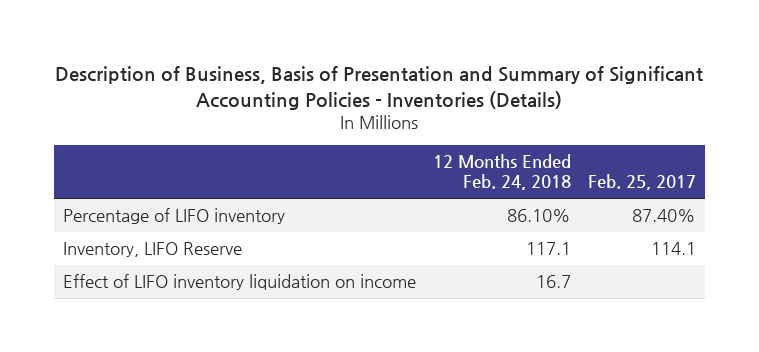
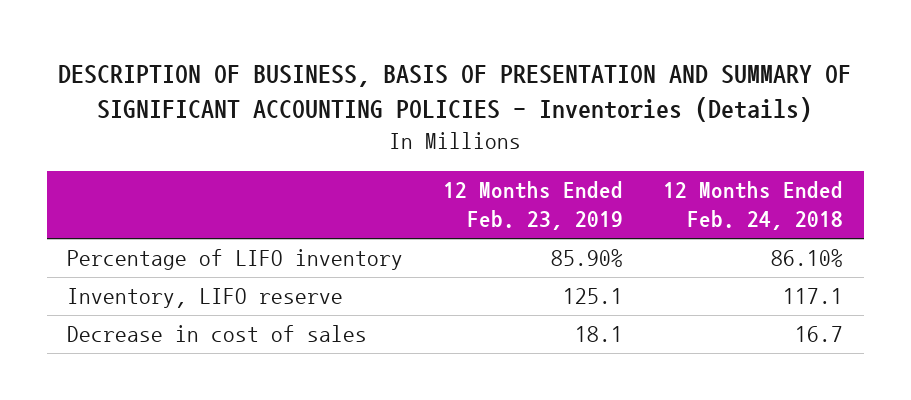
[55,65,704,110] Description of Business, Basis of Presentation and Summary of Significant Accounting Policies - Inventories (Details) -> [58,65,852,123] DESCRIPTION OF BUSINESS, BASIS OF PRESENTATION AND SUMMARY OF SIGNIFICANT ACCOUNTING POLICIES - Inventories (Details)
[588,174,697,191] Feb. 25, 2017 -> none
none -> [443,180,624,231] 12 Months Ended Feb. 23, 2019
[62,242,242,258] Inventory, LIFO Reserve -> [67,288,344,309] Inventory, LIFO reserve
[62,274,416,291] Effect of LIFO inventory liquidation on income -> [67,325,368,343] Decrease in cost of sales

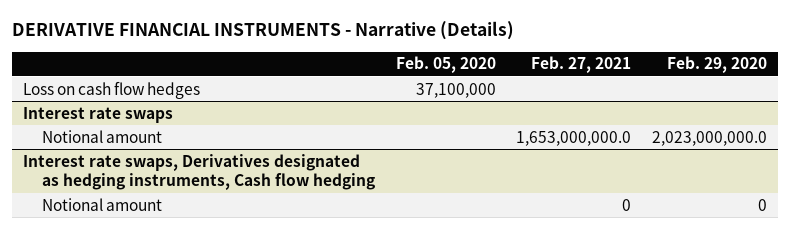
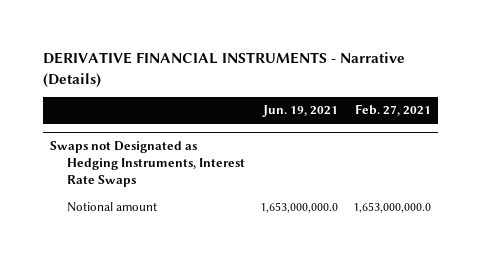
[395,56,496,74] Feb. 05, 2020 -> none
[667,56,768,74] Feb. 29, 2020 -> none
none -> [262,105,339,118] Jun. 19, 2021
[22,80,200,99] Loss on cash flow hedges -> none
[22,106,173,123] Interest rate swaps -> none
none -> [50,141,246,188] Swaps not Designated as Hedging Instruments, Interest Rate Swaps
[22,153,375,191] Interest rate swaps, Derivatives designated as hedging instruments, Cash flow hedging -> none
[41,197,162,211] Notional amount -> none

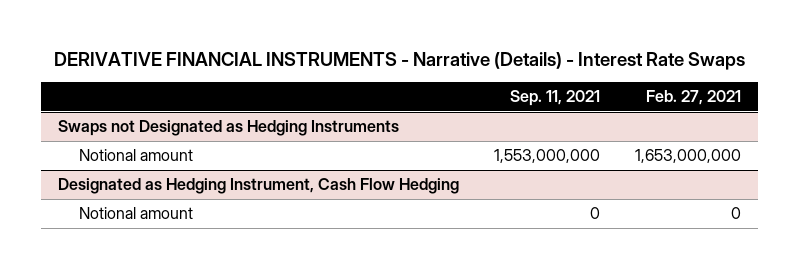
[43,52,406,88] DERIVATIVE FINANCIAL INSTRUMENTS - Narrative (Details) -> [53,52,745,71] DERIVATIVE FINANCIAL INSTRUMENTS - Narrative (Details) - Interest Rate Swaps
[262,105,339,118] Jun. 19, 2021 -> none
none -> [510,90,601,107] Sep. 11, 2021
[50,141,246,188] Swaps not Designated as Hedging Instruments, Interest Rate Swaps -> [58,120,400,137] Swaps not Designated as Hedging Instruments
[353,201,432,213] 1,653,000,000.0 -> [634,149,741,164] 1,653,000,000
none -> [58,178,460,195] Designated as Hedging Instrument, Cash Flow Hedging
none -> [79,207,194,220] Notional amount

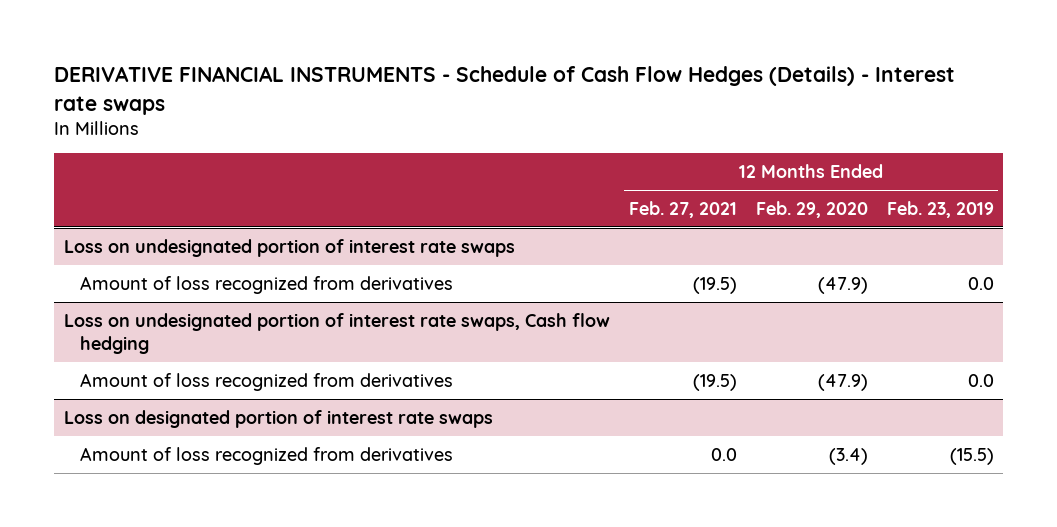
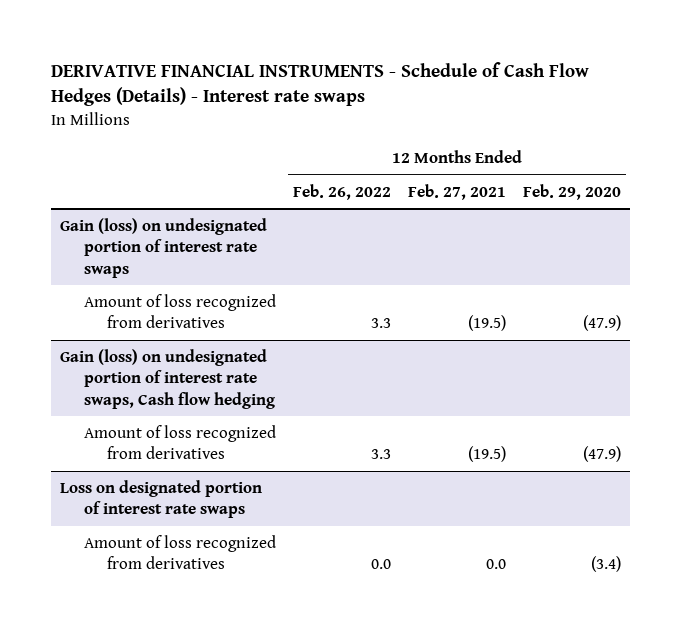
[886,200,994,218] Feb. 23, 2019 -> none
none -> [292,183,391,200] Feb. 26, 2022
[63,238,515,257] Loss on undesignated portion of interest rate swaps -> [59,217,267,278] Gain (loss) on undesignated portion of interest rate swaps
[63,312,610,355] Loss on undesignated portion of interest rate swaps, Cash flow hedging -> [59,348,275,409] Gain (loss) on undesignated portion of interest rate swaps, Cash flow hedging

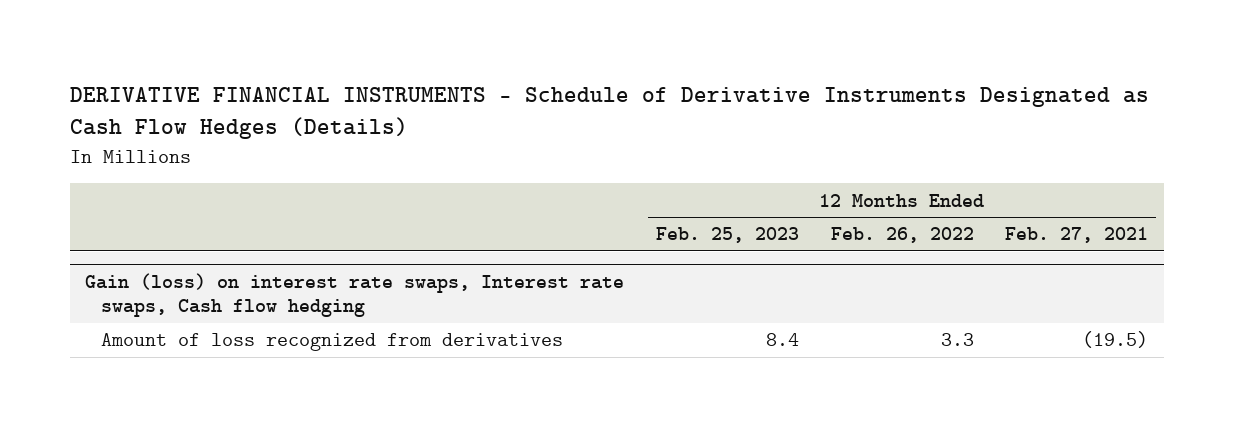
[51,61,590,107] DERIVATIVE FINANCIAL INSTRUMENTS - Schedule of Cash Flow Hedges (Details) - Interest rate swaps -> [69,87,1149,140] DERIVATIVE FINANCIAL INSTRUMENTS - Schedule of Derivative Instruments Designated as Cash Flow Hedges (Details)
[523,183,622,200] Feb. 29, 2020 -> none
none -> [656,227,800,244] Feb. 25, 2023
[59,217,267,278] Gain (loss) on undesignated portion of interest rate swaps -> none
[83,293,276,329] Amount of loss recognized from derivatives -> none
[59,348,275,409] Gain (loss) on undesignated portion of interest rate swaps, Cash flow hedging -> [85,272,625,318] Gain (loss) on interest rate swaps, Interest rate swaps, Cash flow hedging
[59,479,262,519] Loss on designated portion of interest rate swaps -> none
[83,534,276,570] Amount of loss recognized from derivatives -> none

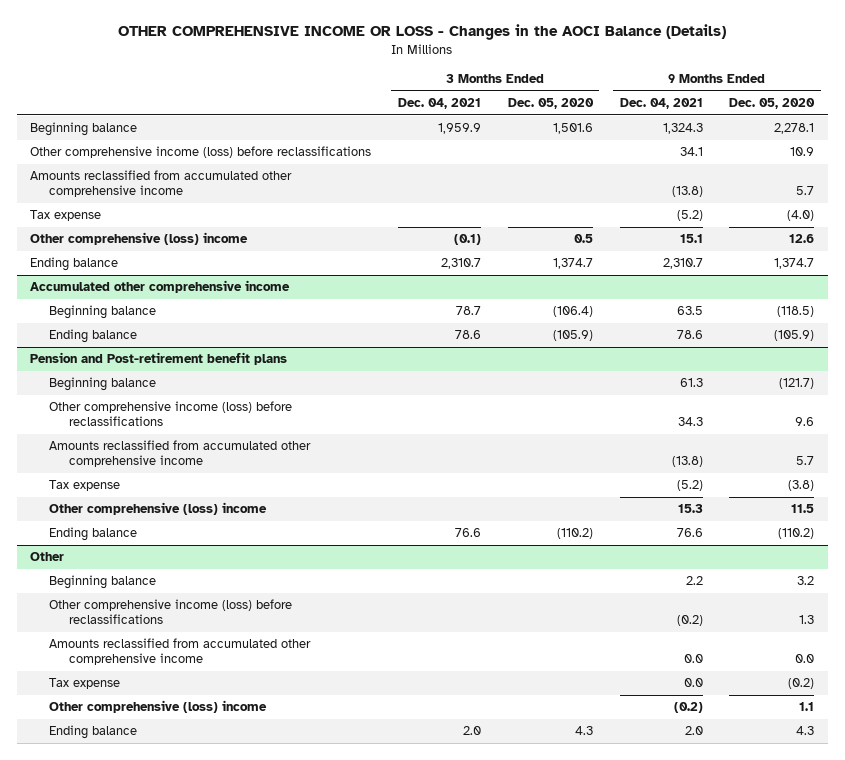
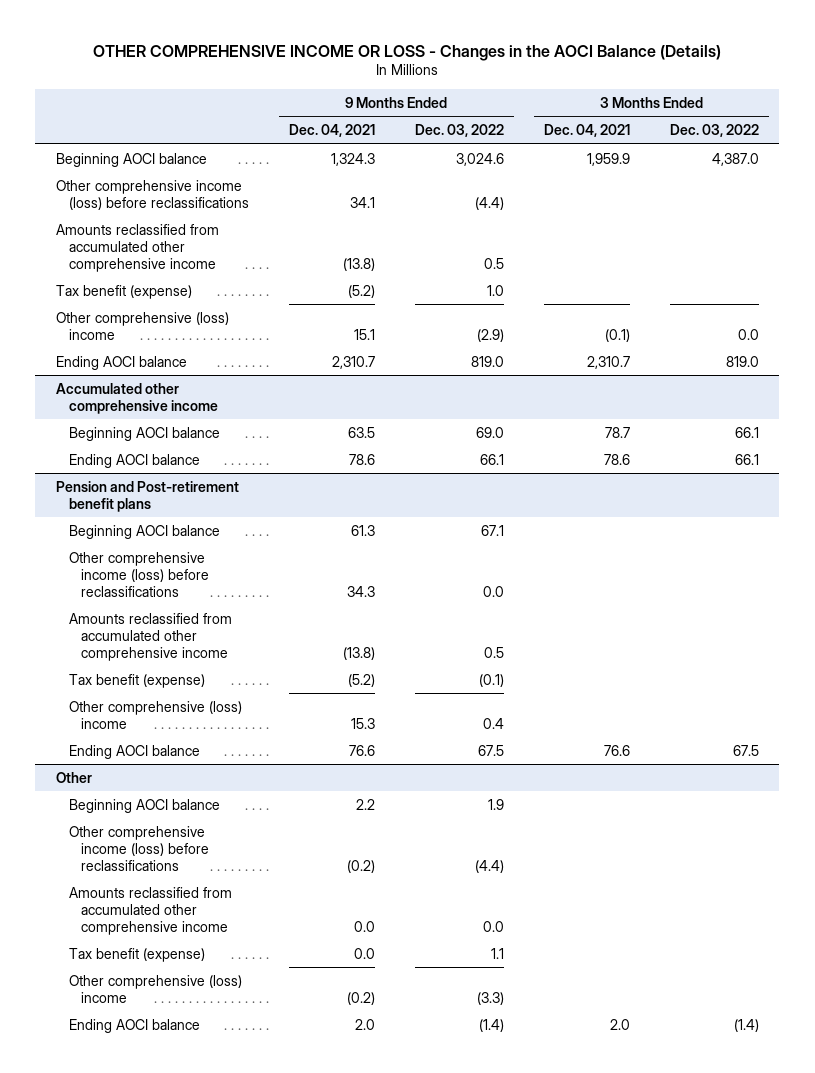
[507,98,594,110] Dec. 05, 2020 -> none
[729,98,816,110] Dec. 05, 2020 -> none
none -> [414,124,504,138] Dec. 03, 2022
none -> [670,124,760,138] Dec. 03, 2022
[30,122,138,137] Beginning balance -> [55,152,207,167] Beginning AOCI balance
[30,210,102,222] Tax expense -> [55,284,192,299] Tax benefit (expense)
[30,257,119,272] Ending balance -> [55,355,187,370] Ending AOCI balance
[49,305,157,320] Beginning balance -> [68,426,220,441] Beginning AOCI balance
[49,329,138,344] Ending balance -> [68,453,200,468] Ending AOCI balance
[49,377,157,392] Beginning balance -> [68,524,220,539] Beginning AOCI balance
[49,480,121,492] Tax expense -> [68,673,205,688] Tax benefit (expense)
[49,527,138,542] Ending balance -> [68,744,200,759] Ending AOCI balance
[49,575,157,590] Beginning balance -> [68,798,220,813] Beginning AOCI balance
[49,678,121,690] Tax expense -> [68,947,205,962] Tax benefit (expense)
[49,725,138,740] Ending balance -> [68,1018,200,1033] Ending AOCI balance

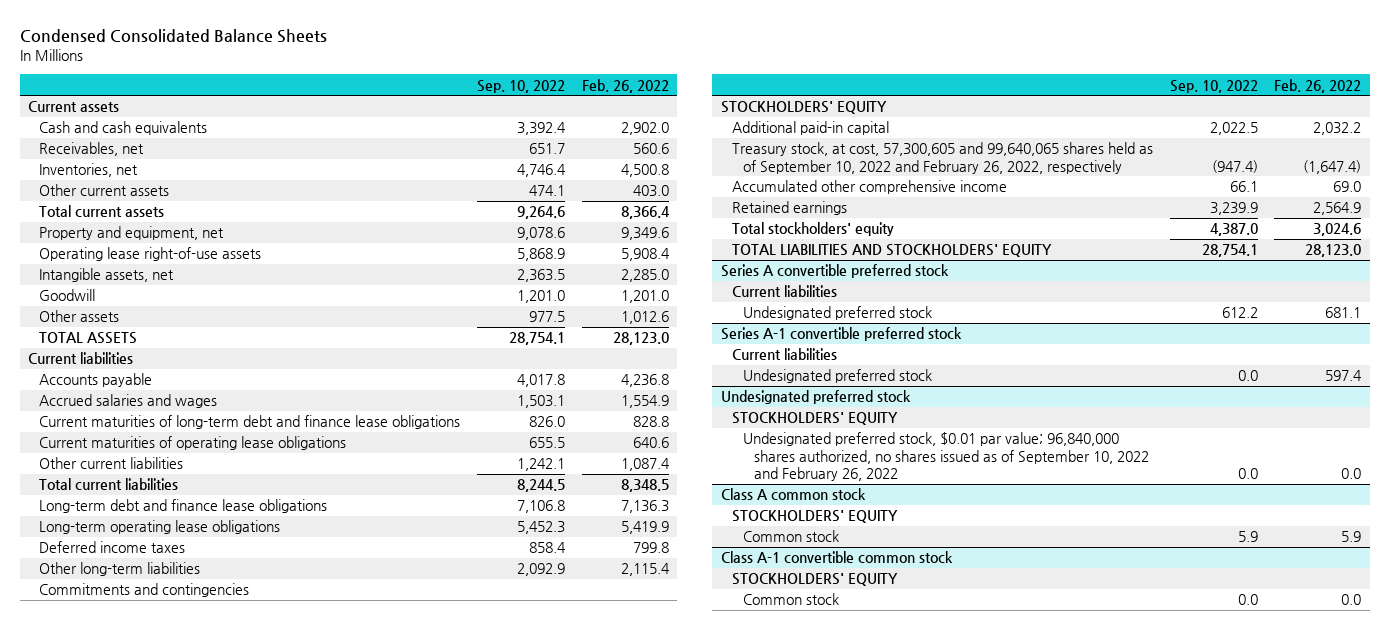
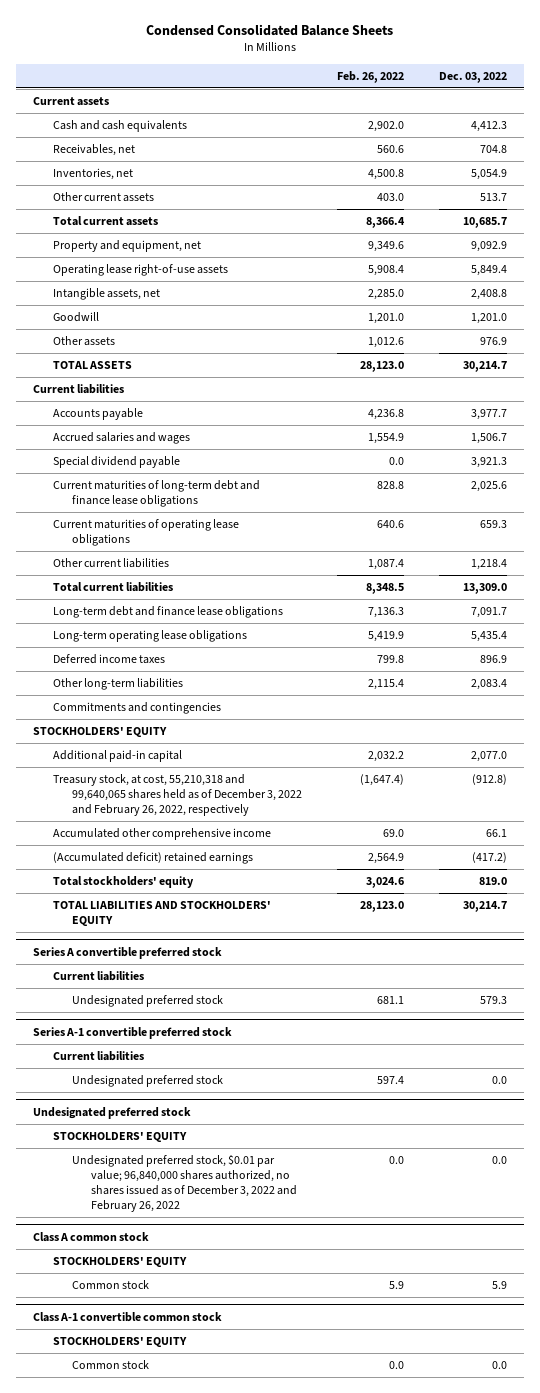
[477,79,566,93] Sep. 10, 2022 -> none
none -> [438,71,507,83] Dec. 03, 2022
none -> [52,456,180,469] Special dividend payable
[731,142,1153,174] Treasury stock, at cost, 57,300,605 and 99,640,065 shares held as of September 10, 2022 and February 26, 2022, respectively -> [52,774,302,817] Treasury stock, at cost, 55,210,318 and 99,640,065 shares held as of December 3, 2022 and February 26, 2022, respectively
[731,201,847,216] Retained earnings -> [52,852,253,865] (Accumulated deficit) retained earnings
[742,432,1149,481] Undesignated preferred stock, $0.01 par value; 96,840,000 shares authorized, no shares issued as of September 10, 2022 and February 26, 2022 -> [71,1155,297,1213] Undesignated preferred stock, $0.01 par value; 96,840,000 shares authorized, no shares issued as of December 3, 2022 and February 26, 2022

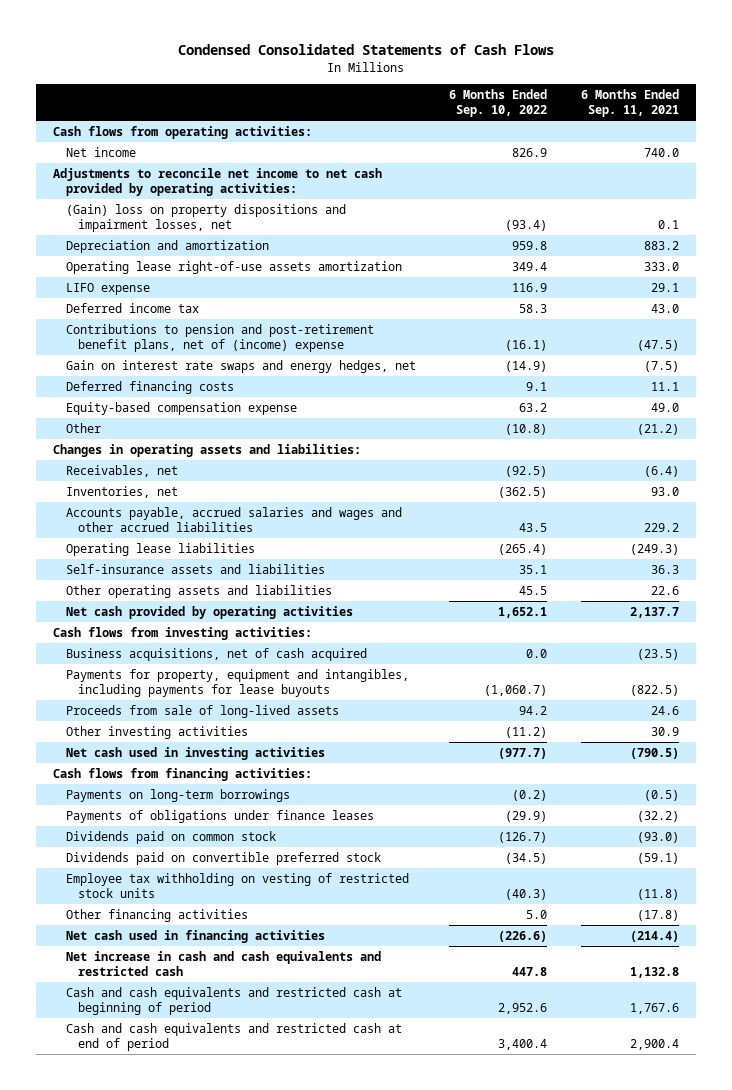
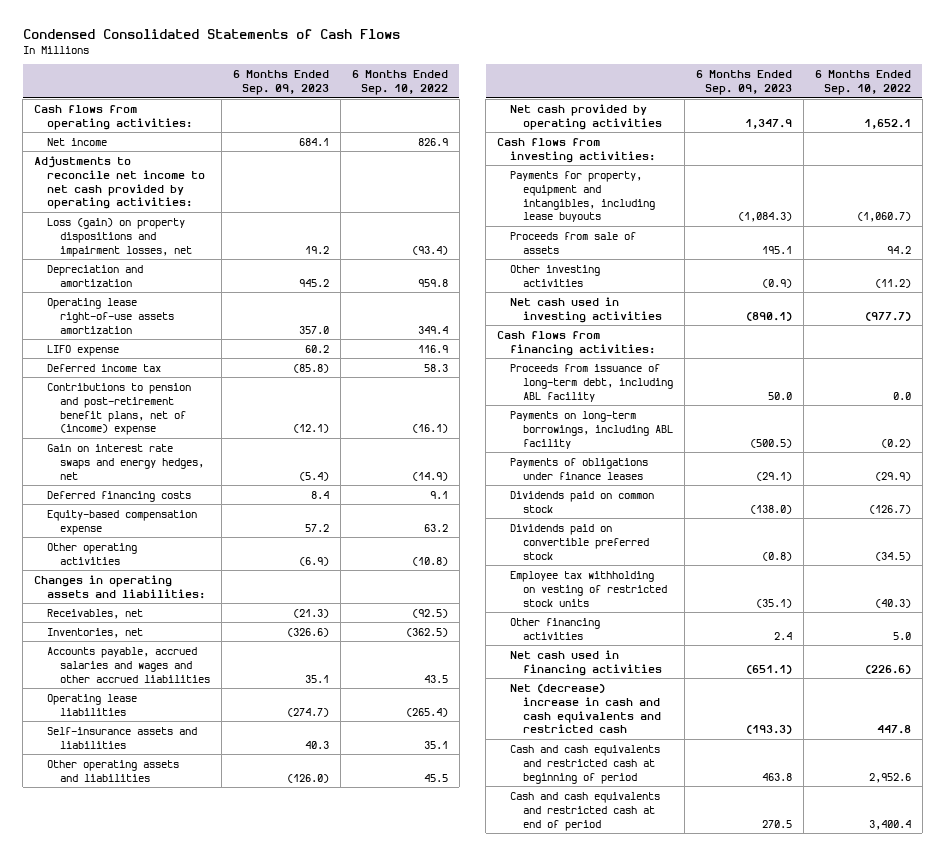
[580,88,679,117] 6 Months Ended Sep. 11, 2021 -> none
none -> [232,70,329,96] 6 Months Ended Sep. 09, 2023
[65,203,346,233] (Gain) loss on property dispositions and impairment losses, net -> [46,217,192,257] Loss (gain) on property dispositions and impairment losses, net
[65,422,101,433] Other -> [46,542,137,565] Other operating activities
[65,647,367,661] Business acquisitions, net of cash acquired -> none
[65,668,409,698] Payments for property, equipment and intangibles, including payments for lease buyouts -> [510,170,655,223] Payments for property, equipment and intangibles, including lease buyouts
[65,704,339,718] Proceeds from sale of long-lived assets -> [510,231,637,254] Proceeds from sale of assets
none -> [510,363,673,402] Proceeds from issuance of long-term debt, including ABL facility
[65,788,290,802] Payments on long-term borrowings -> [510,410,673,449] Payments on long-term borrowings, including ABL facility
[65,950,381,977] Net increase in cash and cash equivalents and restricted cash -> [510,683,661,734] Net (decrease) increase in cash and cash equivalents and restricted cash

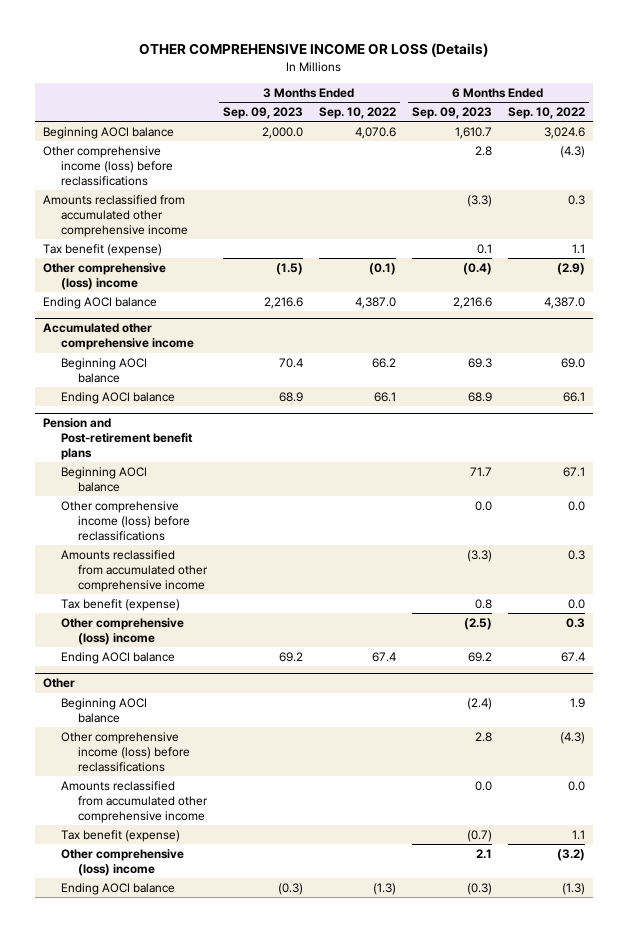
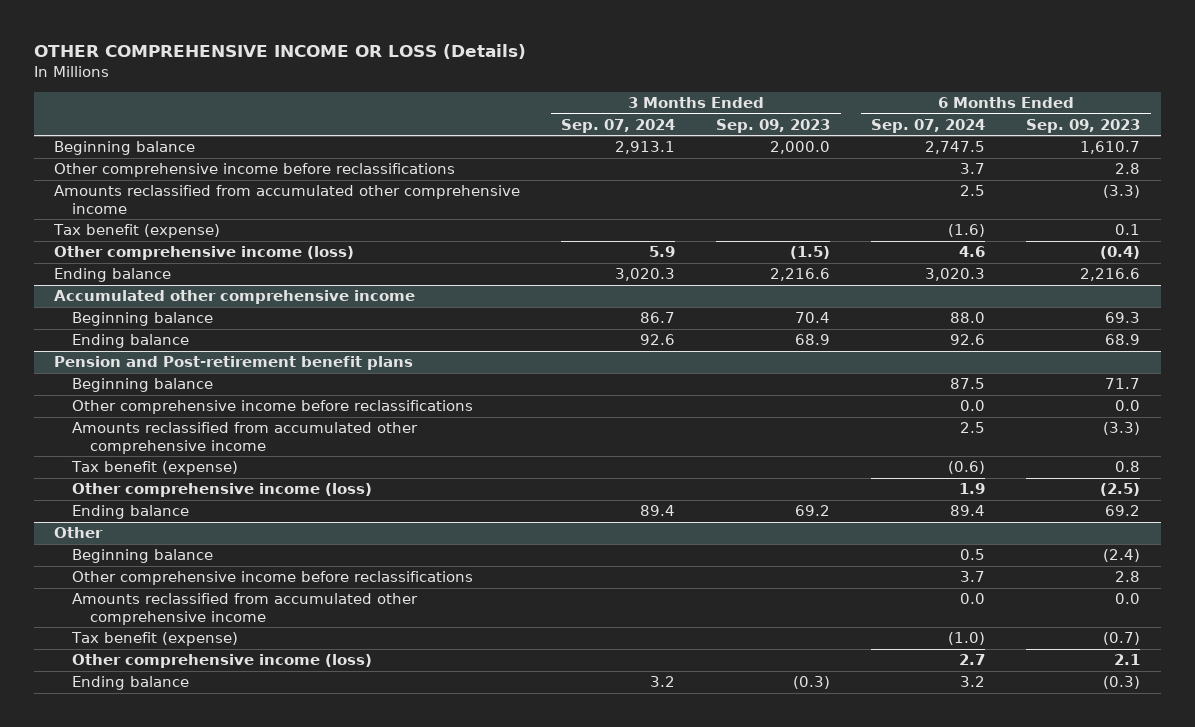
[318,107,396,120] Sep. 10, 2022 -> none
[507,107,585,120] Sep. 10, 2022 -> none
none -> [561,118,676,133] Sep. 07, 2024
none -> [871,118,986,133] Sep. 07, 2024
[43,126,175,139] Beginning AOCI balance -> [54,141,196,156] Beginning balance
[43,145,173,186] Other comprehensive income (loss) before reclassifications -> [54,163,456,178] Other comprehensive income before reclassifications
[43,262,167,290] Other comprehensive (loss) income -> [54,246,355,261] Other comprehensive income (loss)
[43,296,158,309] Ending AOCI balance -> [54,268,172,283] Ending balance
[60,357,147,383] Beginning AOCI balance -> [72,312,214,327] Beginning balance
[60,391,175,404] Ending AOCI balance -> [72,334,190,349] Ending balance
[60,466,147,492] Beginning AOCI balance -> [72,378,214,393] Beginning balance
[60,500,190,541] Other comprehensive income (loss) before reclassifications -> [72,400,474,415] Other comprehensive income before reclassifications
[60,617,184,645] Other comprehensive (loss) income -> [72,483,373,498] Other comprehensive income (loss)
[60,651,175,664] Ending AOCI balance -> [72,505,190,520] Ending balance
[60,697,147,723] Beginning AOCI balance -> [72,549,214,564] Beginning balance
[60,731,190,772] Other comprehensive income (loss) before reclassifications -> [72,571,474,586] Other comprehensive income before reclassifications
[60,848,184,876] Other comprehensive (loss) income -> [72,654,373,669] Other comprehensive income (loss)
[60,882,175,895] Ending AOCI balance -> [72,676,190,691] Ending balance

